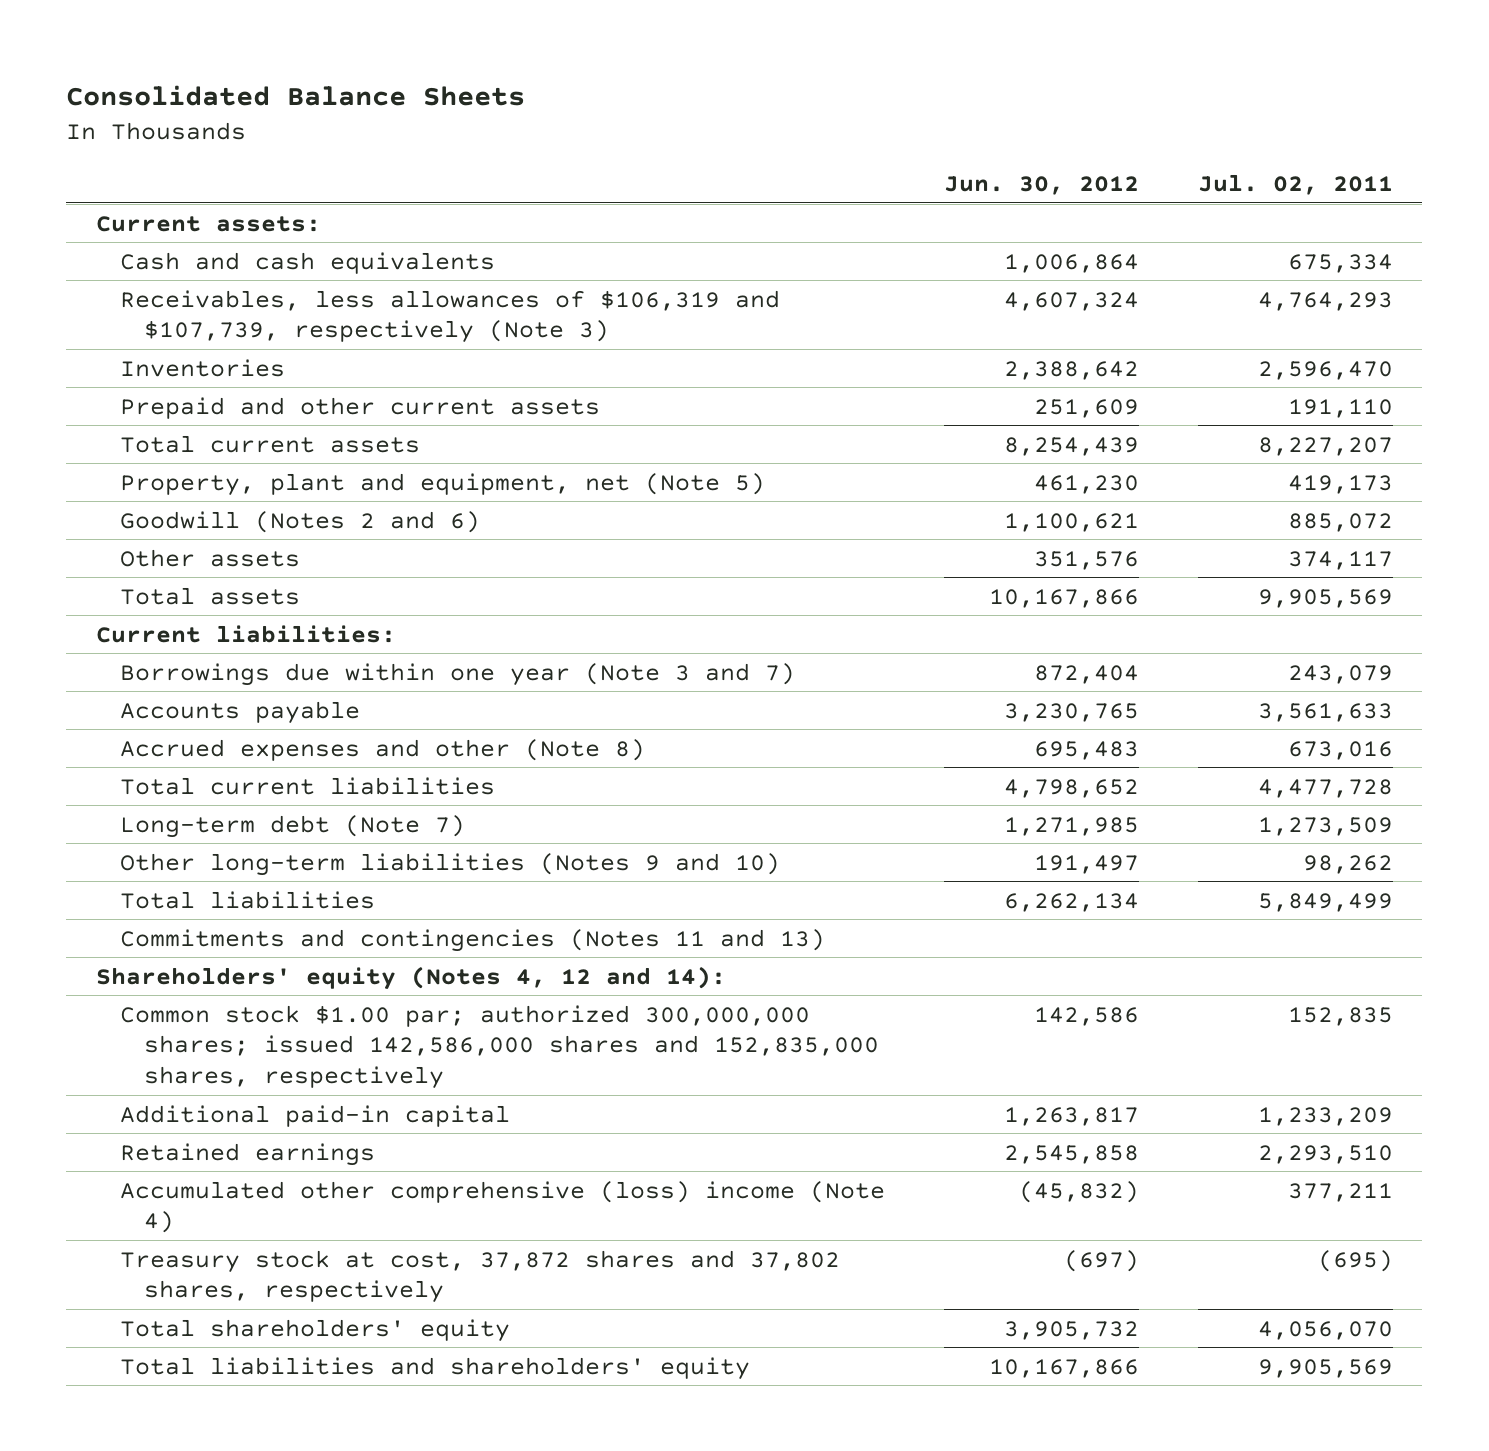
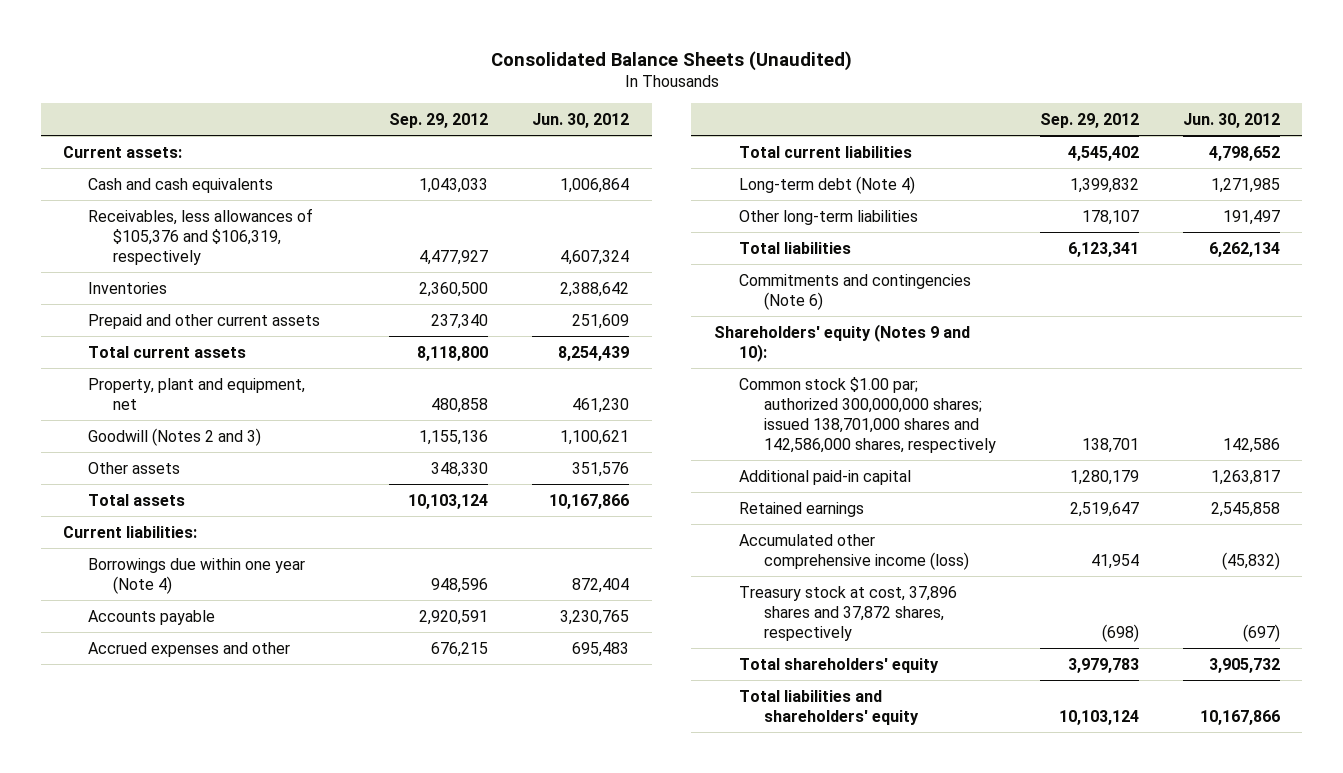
[66,85,526,107] Consolidated Balance Sheets -> [490,50,852,71] Consolidated Balance Sheets (Unaudited)
[1197,174,1393,196] Jul. 02, 2011 -> none
none -> [389,112,489,128] Sep. 29, 2012
[120,289,781,344] Receivables, less allowances of $106,319 and $107,739, respectively (Note 3) -> [87,207,313,265] Receivables, less allowances of $105,376 and $106,319, respectively
[120,472,766,496] Property, plant and equipment, net (Note 5) -> [87,377,305,410] Property, plant and equipment, net
[120,510,481,533] Goodwill (Notes 2 and 6) -> [87,427,261,446] Goodwill (Notes 2 and 3)
[120,662,796,686] Borrowings due within one year (Note 3 and 7) -> [87,557,305,594] Borrowings due within one year (Note 4)
[120,738,646,761] Accrued expenses and other (Note 8) -> [87,641,290,657] Accrued expenses and other
[120,814,466,838] Long-term debt (Note 7) -> [738,175,915,194] Long-term debt (Note 4)
[120,852,781,876] Other long-term liabilities (Notes 9 and 10) -> [738,209,918,225] Other long-term liabilities
[120,928,826,952] Commitments and contingencies (Notes 11 and 13) -> [738,273,971,310] Commitments and contingencies (Note 6)
[95,965,726,990] Shareholders' equity (Notes 4, 12 and 14): -> [713,323,970,362] Shareholders' equity (Notes 9 and 10):
[120,1004,880,1089] Common stock $1.00 par; authorized 300,000,000 shares; issued 142,586,000 shares and 152,835,000 shares, respectively -> [738,376,996,453] Common stock $1.00 par; authorized 300,000,000 shares; issued 138,701,000 shares and 142,586,000 shares, respectively
[120,1180,886,1234] Accumulated other comprehensive (loss) income (Note 4) -> [738,533,969,570] Accumulated other comprehensive income (loss)
[120,1249,841,1304] Treasury stock at cost, 37,872 shares and 37,802 shares, respectively -> [738,585,957,641] Treasury stock at cost, 37,896 shares and 37,872 shares, respectively

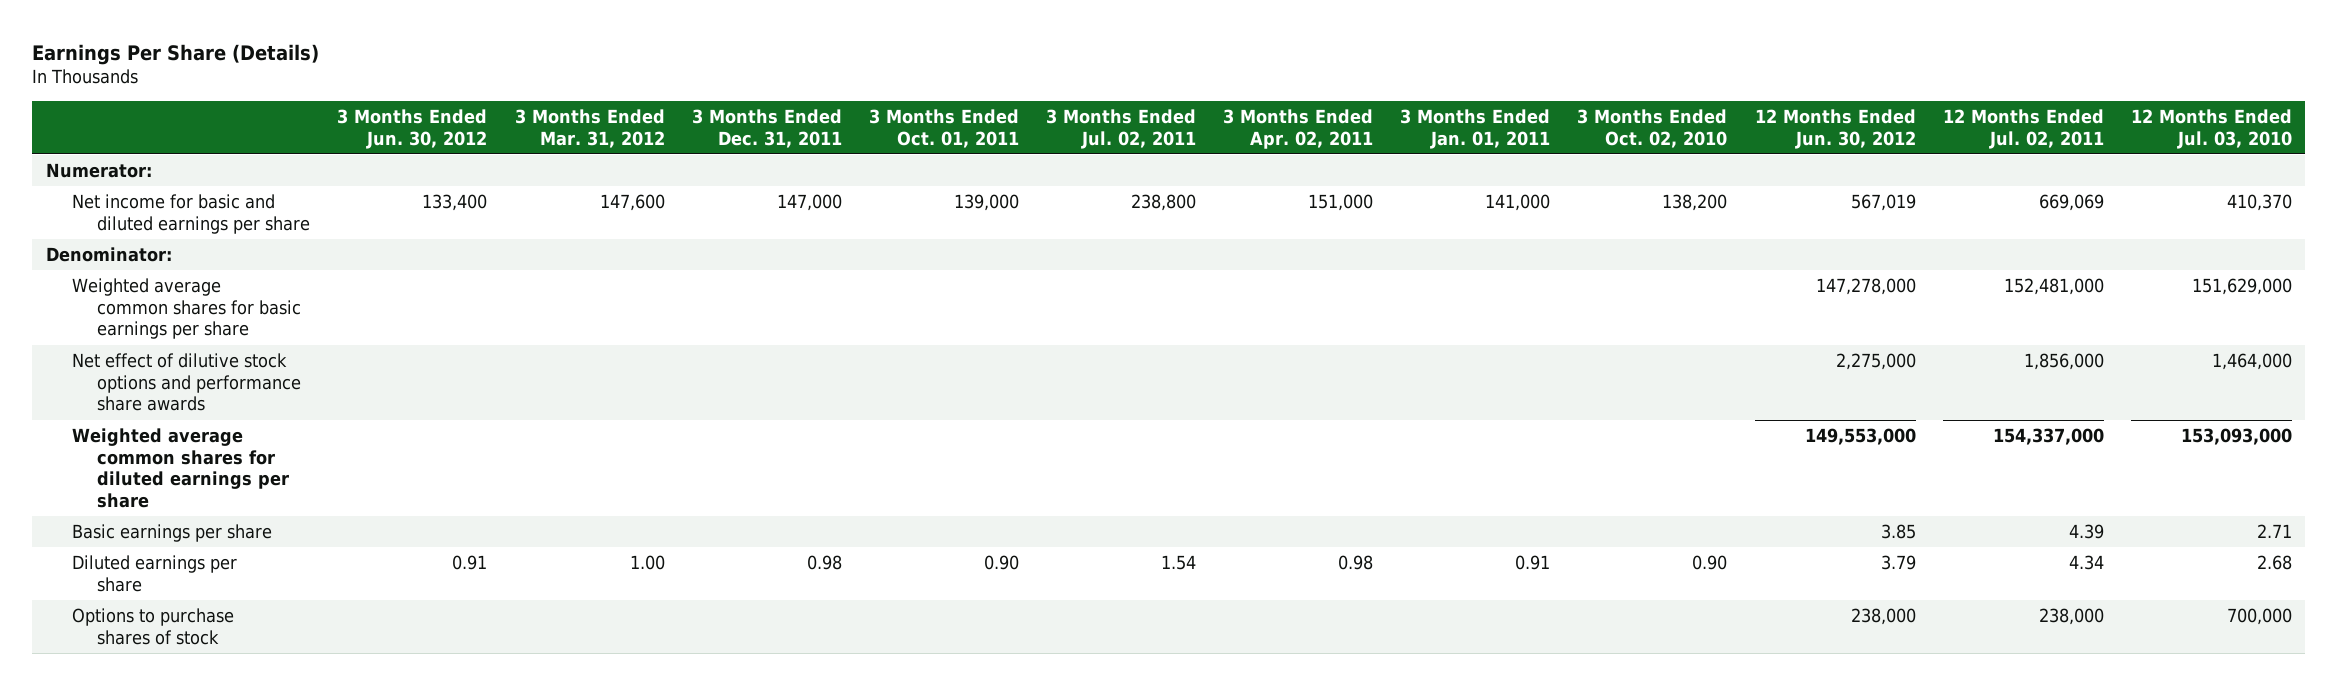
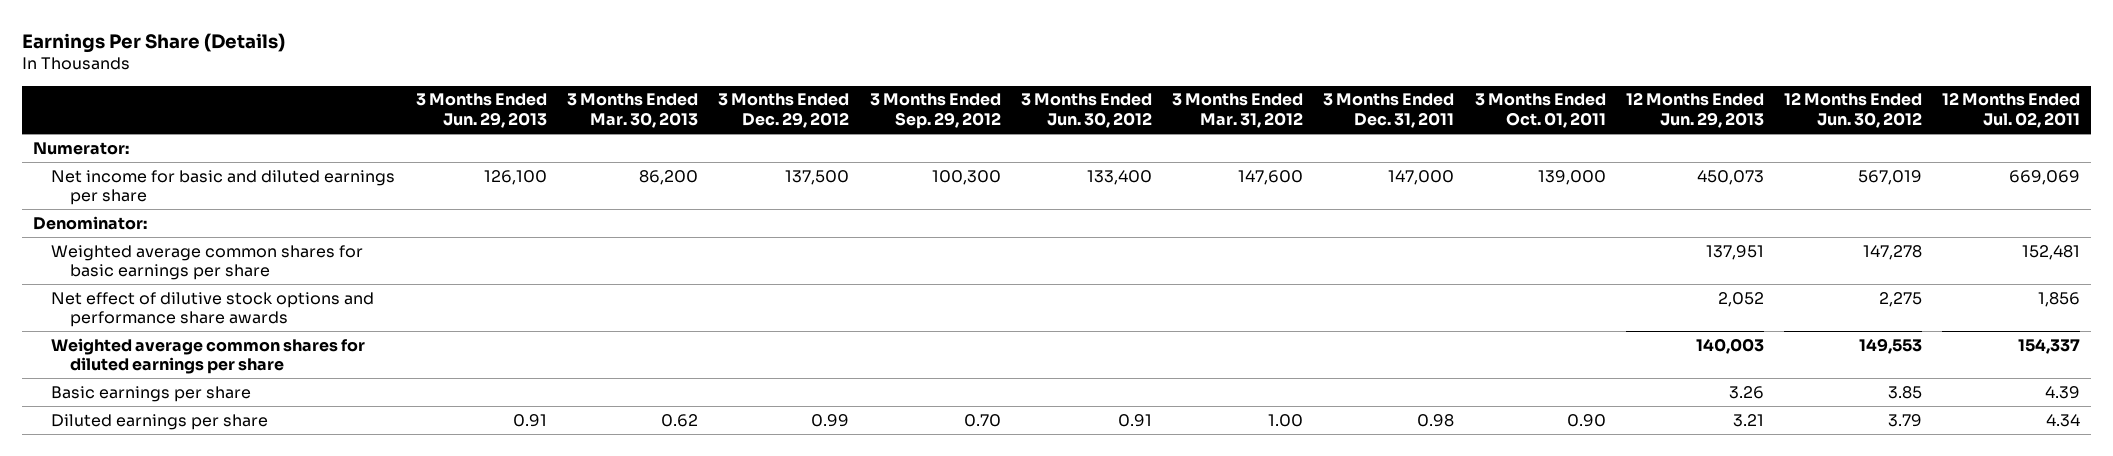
[1045,109,1196,149] 3 Months Ended Jul. 02, 2011 -> none
[1223,109,1374,149] 3 Months Ended Apr. 02, 2011 -> none
[1400,109,1551,149] 3 Months Ended Jan. 01, 2011 -> none
[1577,109,1728,148] 3 Months Ended Oct. 02, 2010 -> none
[2130,109,2292,149] 12 Months Ended Jul. 03, 2010 -> none
none -> [415,93,547,129] 3 Months Ended Jun. 29, 2013
none -> [566,93,698,129] 3 Months Ended Mar. 30, 2013
none -> [718,93,850,129] 3 Months Ended Dec. 29, 2012
none -> [869,93,1001,130] 3 Months Ended Sep. 29, 2012
none -> [1625,92,1764,129] 12 Months Ended Jun. 29, 2013
[1815,278,1916,296] 147,278,000 -> [1863,244,1923,260] 147,278
[2003,278,2104,296] 152,481,000 -> [2022,244,2081,260] 152,481
[1835,353,1916,371] 2,275,000 -> [1879,291,1923,307] 2,275
[2023,353,2104,371] 1,856,000 -> [2038,291,2081,307] 1,856
[1804,428,1916,446] 149,553,000 -> [1859,337,1923,354] 149,553
[1992,428,2104,446] 154,337,000 -> [2018,337,2081,354] 154,337
[71,608,234,645] Options to purchase shares of stock -> none

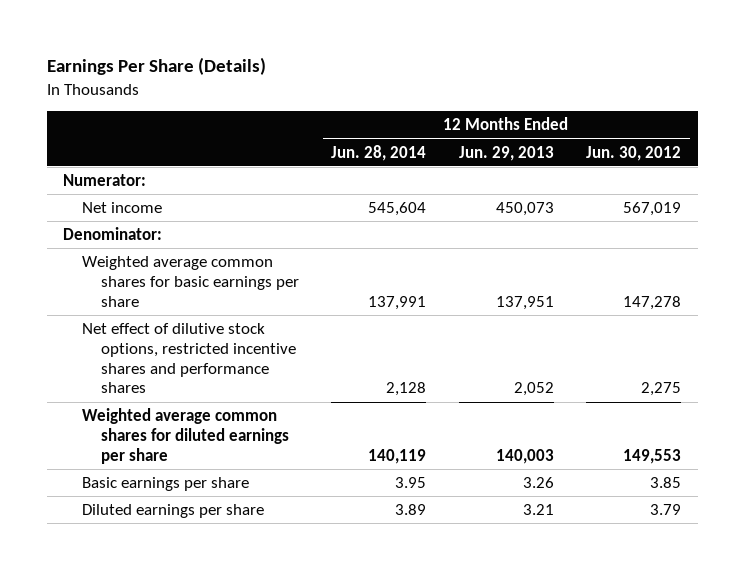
[415,93,547,129] 3 Months Ended Jun. 29, 2013 -> none
[566,93,698,129] 3 Months Ended Mar. 30, 2013 -> none
[718,93,850,129] 3 Months Ended Dec. 29, 2012 -> none
[869,93,1001,130] 3 Months Ended Sep. 29, 2012 -> none
[1020,93,1152,129] 3 Months Ended Jun. 30, 2012 -> none
[1172,93,1304,129] 3 Months Ended Mar. 31, 2012 -> none
[1323,93,1455,129] 3 Months Ended Dec. 31, 2011 -> none
[1474,93,1606,129] 3 Months Ended Oct. 01, 2011 -> none
[1942,92,2081,129] 12 Months Ended Jul. 02, 2011 -> none
none -> [331,144,427,161] Jun. 28, 2014
[51,169,396,206] Net income for basic and diluted earnings per share -> [81,201,162,213] Net income
[51,291,375,328] Net effect of dilutive stock options and performance share awards -> [81,322,296,394] Net effect of dilutive stock options, restricted incentive shares and performance shares

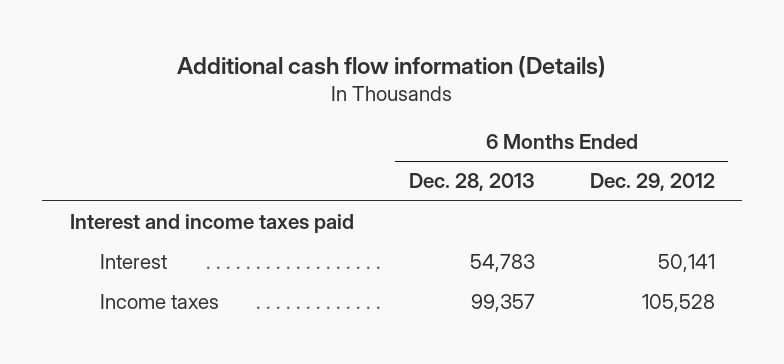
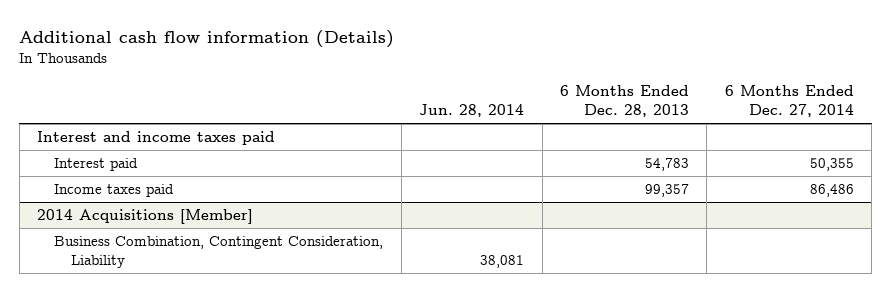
[589,173,715,192] Dec. 29, 2012 -> none
none -> [419,104,525,118] Jun. 28, 2014
none -> [724,84,854,118] 6 Months Ended Dec. 27, 2014
[100,254,168,270] Interest -> [54,158,139,172] Interest paid
[100,294,220,310] Income taxes -> [54,184,175,198] Income taxes paid
none -> [37,209,254,225] 2014 Acquisitions [Member]
none -> [54,236,384,269] Business Combination, Contingent Consideration, Liability

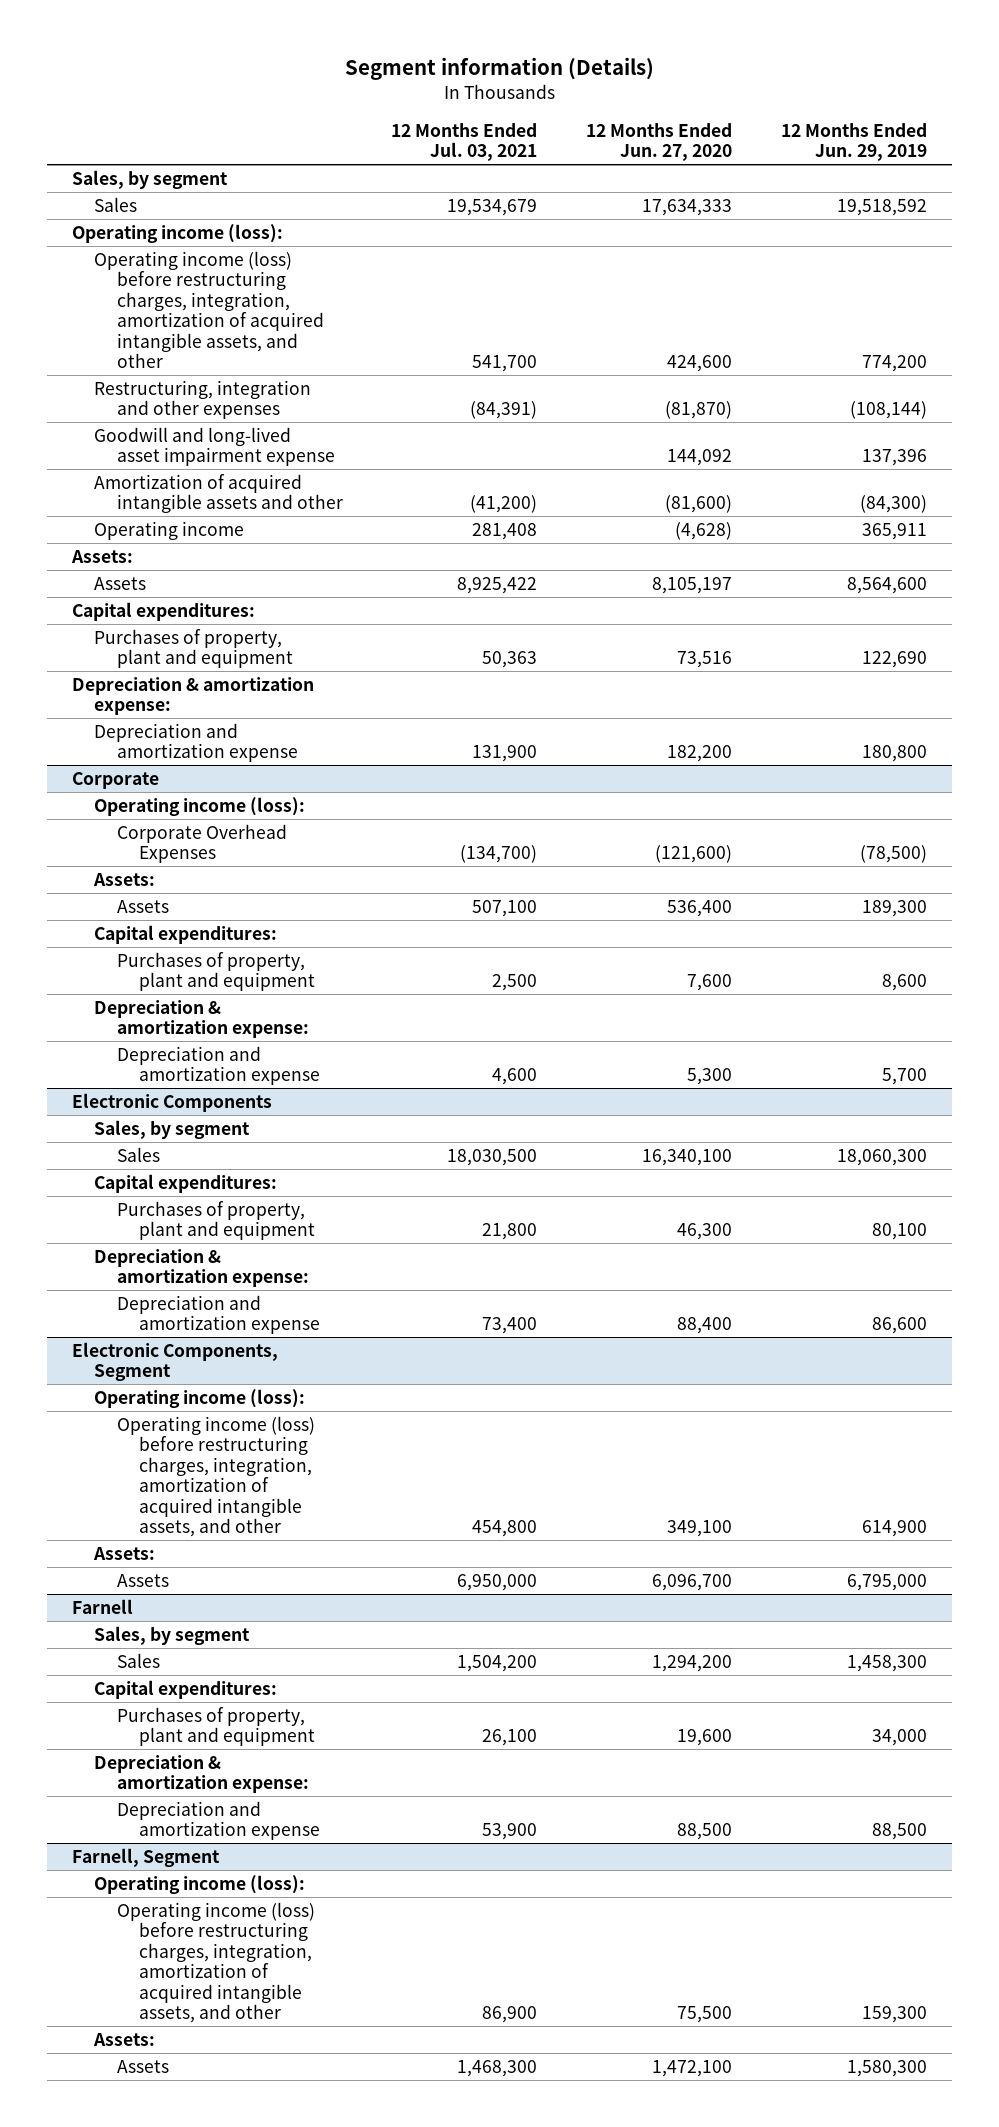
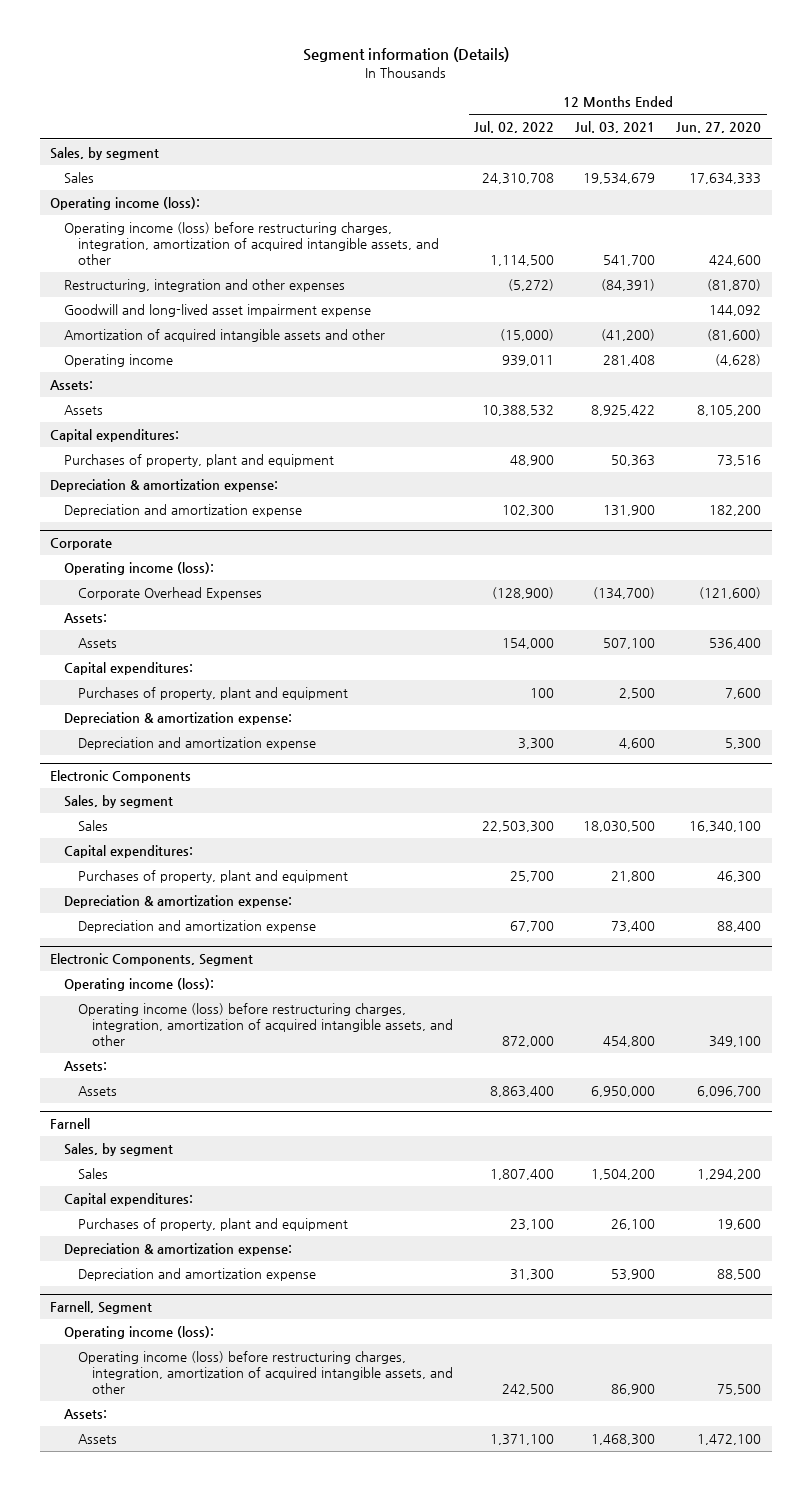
[781,122,928,162] 12 Months Ended Jun. 29, 2019 -> none
none -> [474,120,555,133] Jul. 02, 2022
[652,576,733,594] 8,105,197 -> [697,404,762,416] 8,105,200

